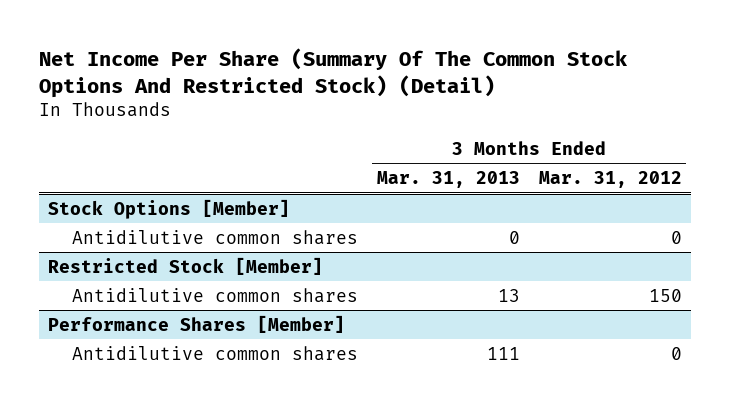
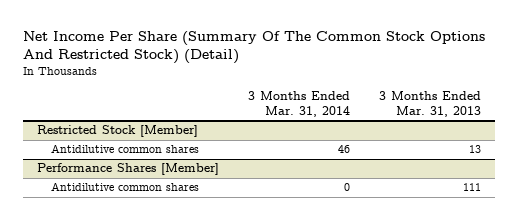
[538,171,682,189] Mar. 31, 2012 -> none
none -> [248,91,351,117] 3 Months Ended Mar. 31, 2014
[47,198,290,219] Stock Options [Member] -> none
[72,229,359,245] Antidilutive common shares -> none

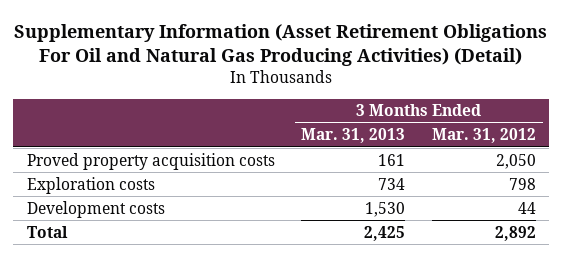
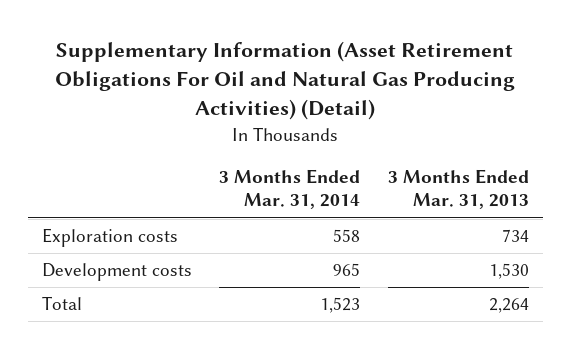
[431,128,536,144] Mar. 31, 2012 -> none
none -> [219,168,361,210] 3 Months Ended Mar. 31, 2014
[26,152,275,170] Proved property acquisition costs -> none
[364,225,406,241] 2,425 -> [489,298,530,314] 2,264

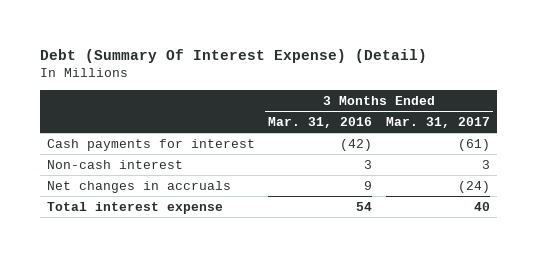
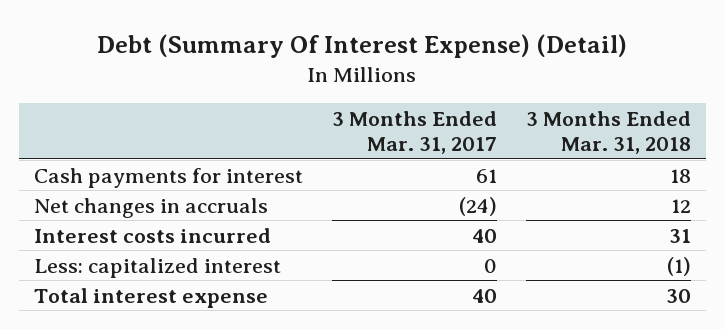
[268,116,373,128] Mar. 31, 2016 -> none
none -> [526,110,692,154] 3 Months Ended Mar. 31, 2018
[46,159,183,169] Non-cash interest -> none
[458,138,491,151] (61) -> [475,168,497,183] 61
none -> [33,227,271,243] Interest costs incurred
none -> [33,257,281,278] Less: capitalized interest

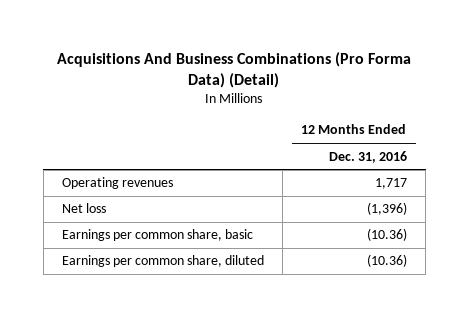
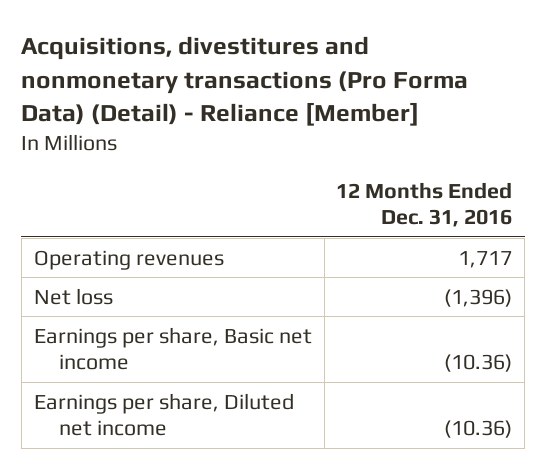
[57,52,412,89] Acquisitions And Business Combinations (Pro Forma Data) (Detail) -> [21,36,469,126] Acquisitions, divestitures and nonmonetary transactions (Pro Forma Data) (Detail) - Reliance [Member]
[62,229,254,242] Earnings per common share, basic -> [33,326,312,370] Earnings per share, Basic net income
[62,255,265,268] Earnings per common share, diluted -> [33,392,294,436] Earnings per share, Diluted net income

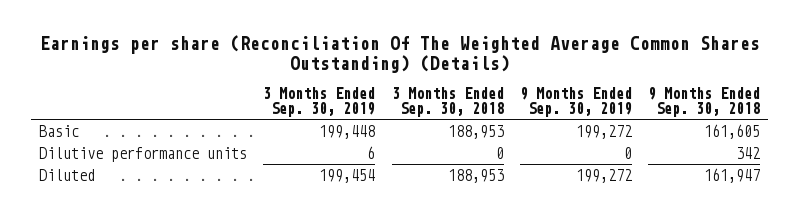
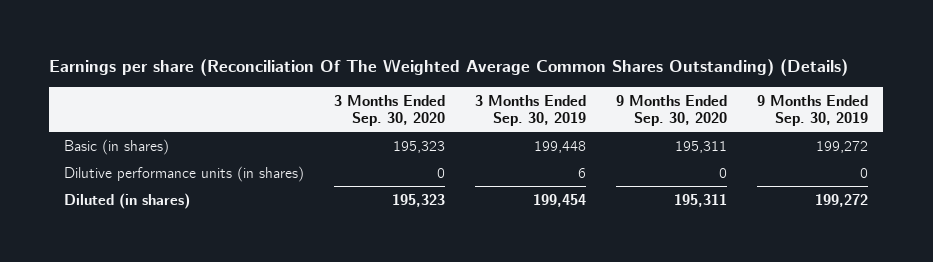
[391,87,504,118] 3 Months Ended Sep. 30, 2018 -> none
[648,87,761,118] 9 Months Ended Sep. 30, 2018 -> none
none -> [334,94,446,126] 3 Months Ended Sep. 30, 2020
none -> [616,94,728,126] 9 Months Ended Sep. 30, 2020
[39,124,80,137] Basic -> [64,138,170,155] Basic (in shares)
[39,146,248,162] Dilutive performance units -> [64,165,305,182] Dilutive performance units (in shares)
[39,168,96,181] Diluted -> [64,192,191,209] Diluted (in shares)

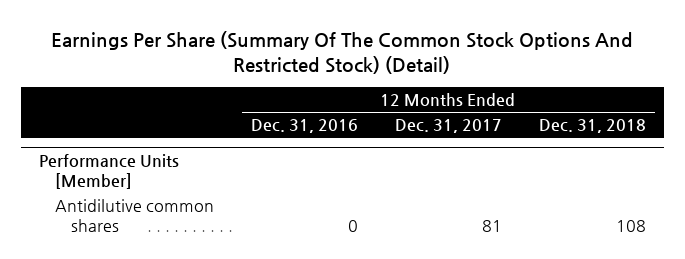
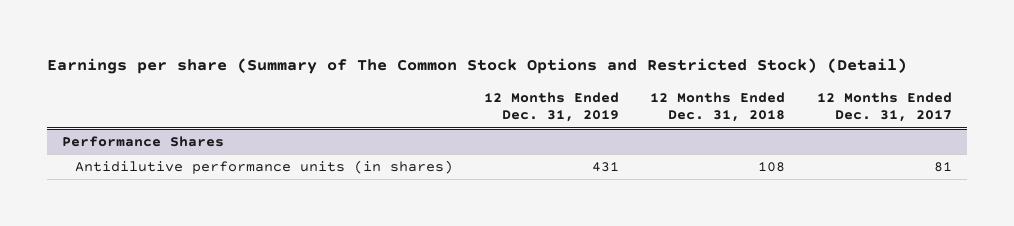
[51,30,634,74] Earnings Per Share (Summary Of The Common Stock Options And Restricted Stock) (Detail) -> [46,57,907,74] Earnings per share (Summary of The Common Stock Options and Restricted Stock) (Detail)
[250,119,358,134] Dec. 31, 2016 -> none
none -> [484,91,620,123] 12 Months Ended Dec. 31, 2019
[39,154,180,189] Performance Units [Member] -> [62,136,225,148] Performance Shares
[55,199,215,233] Antidilutive common shares -> [75,160,454,175] Antidilutive performance units (in shares)

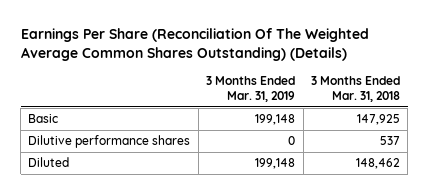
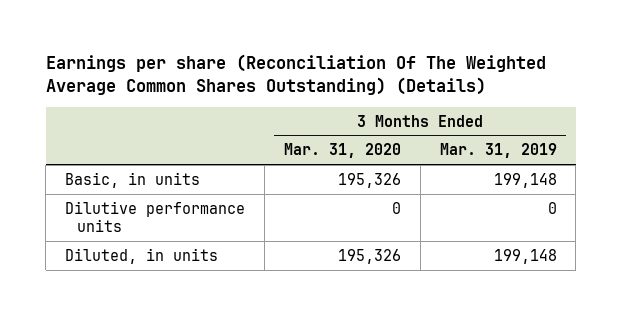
[20,28,369,62] Earnings Per Share (Reconciliation Of The Weighted Average Common Shares Outstanding) (Details) -> [45,53,546,95] Earnings per share (Reconciliation Of The Weighted Average Common Shares Outstanding) (Details)
[311,76,401,103] 3 Months Ended Mar. 31, 2018 -> none
none -> [283,143,401,159] Mar. 31, 2020
[28,114,59,124] Basic -> [65,171,201,188] Basic, in units
[28,135,191,149] Dilutive performance shares -> [65,200,246,233] Dilutive performance units
[28,157,70,168] Diluted -> [65,247,219,264] Diluted, in units

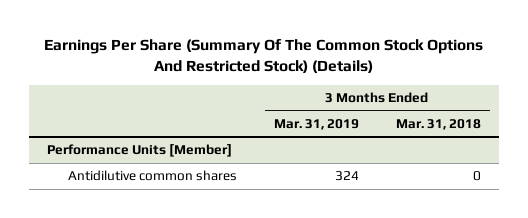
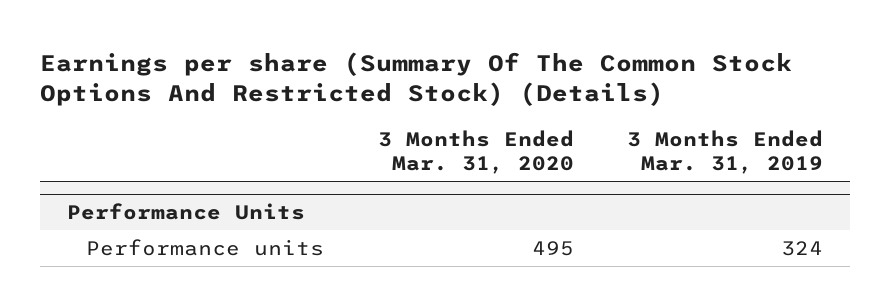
[43,39,483,74] Earnings Per Share (Summary Of The Common Stock Options And Restricted Stock) (Details) -> [40,51,793,107] Earnings per share (Summary Of The Common Stock Options And Restricted Stock) (Details)
[395,118,481,130] Mar. 31, 2018 -> none
none -> [377,129,574,175] 3 Months Ended Mar. 31, 2020
[47,144,233,158] Performance Units [Member] -> [67,203,306,221] Performance Units
[68,170,238,182] Antidilutive common shares -> [85,239,324,257] Performance units

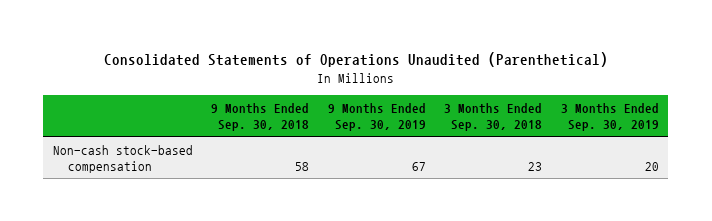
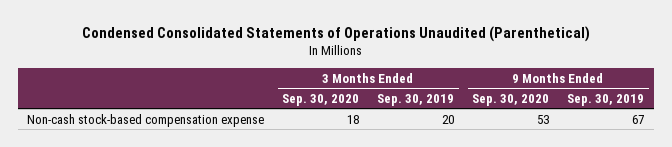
[103,51,608,67] Consolidated Statements of Operations Unaudited (Parenthetical) -> [81,25,590,42] Condensed Consolidated Statements of Operations Unaudited (Parenthetical)
[211,102,310,131] 9 Months Ended Sep. 30, 2018 -> none
[444,102,543,131] 3 Months Ended Sep. 30, 2018 -> none
none -> [282,93,360,106] Sep. 30, 2020
none -> [472,93,550,106] Sep. 30, 2020
[52,144,193,173] Non-cash stock-based compensation -> [27,113,265,127] Non-cash stock-based compensation expense

